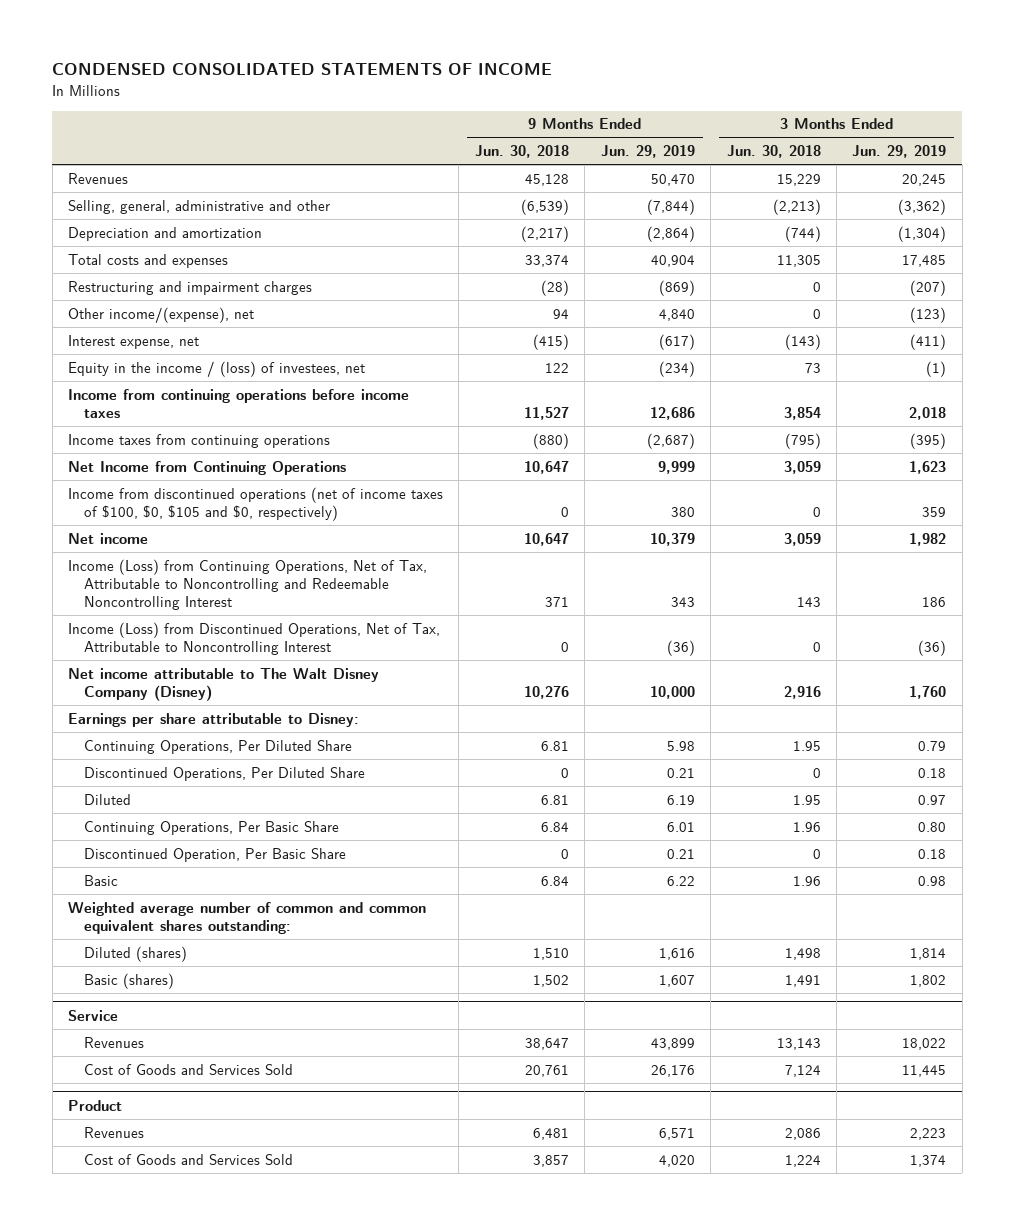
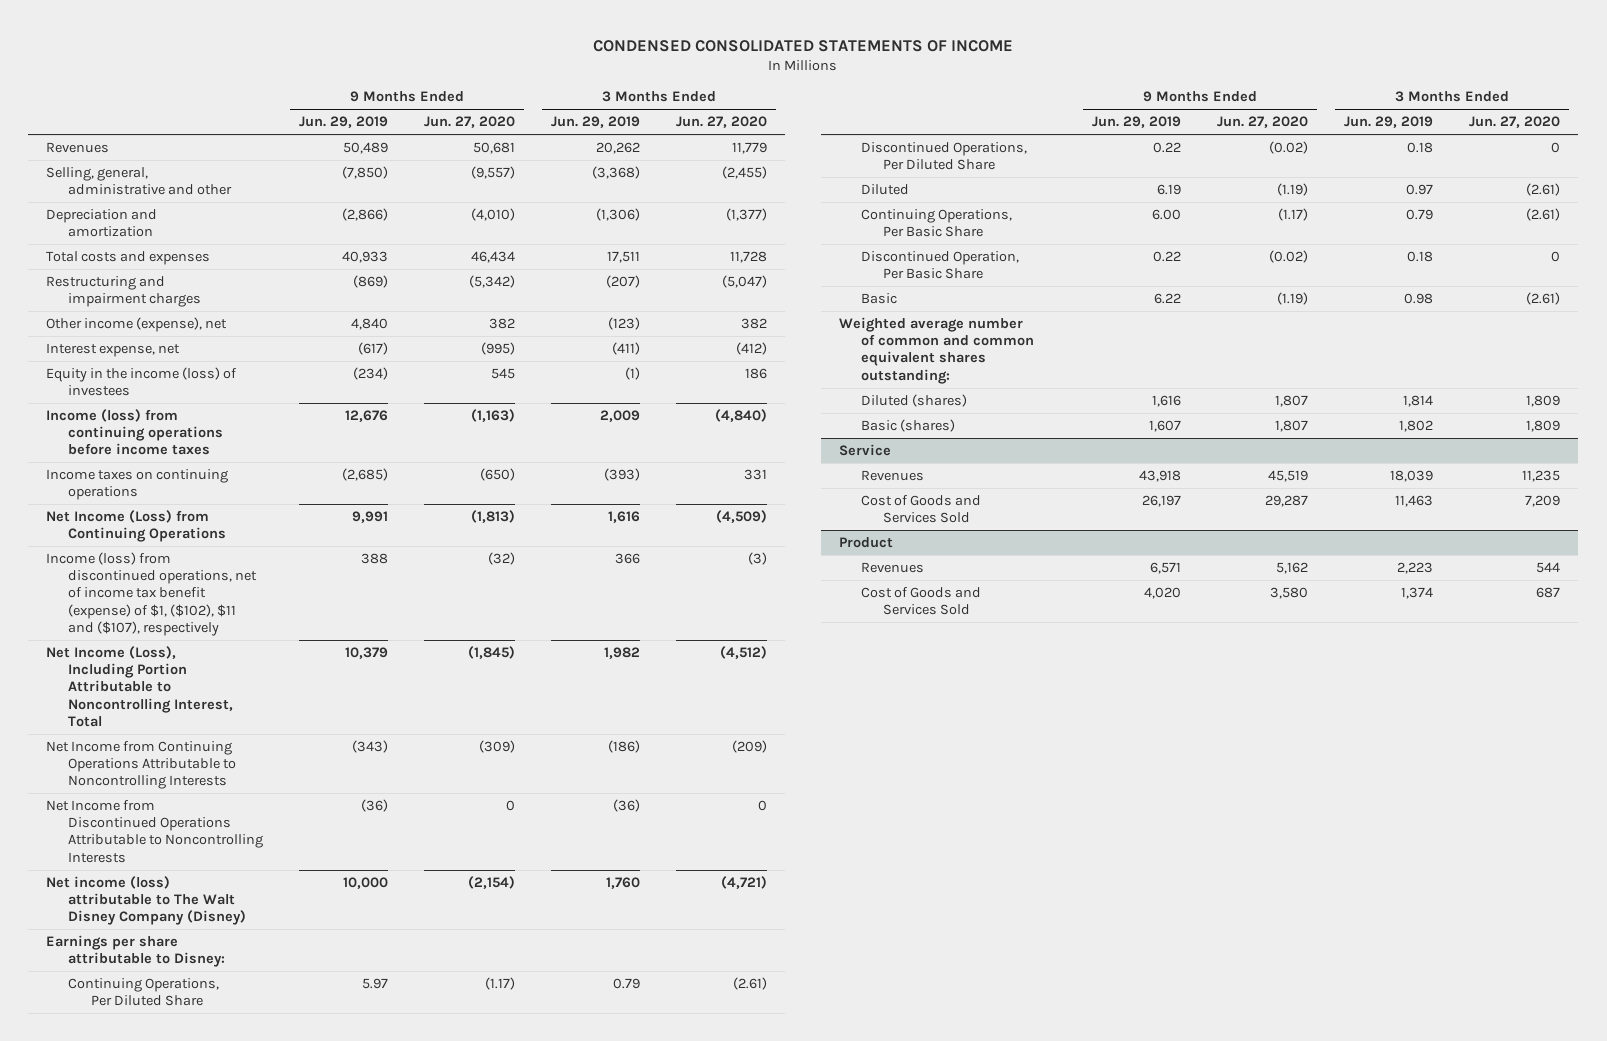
[474,144,569,158] Jun. 30, 2018 -> none
[726,144,821,158] Jun. 30, 2018 -> none
none -> [424,116,516,129] Jun. 27, 2020
none -> [676,116,768,129] Jun. 27, 2020
[650,173,695,186] 50,470 -> [343,141,389,154] 50,489
[902,173,947,186] 20,245 -> [596,141,641,154] 20,262
[646,198,695,215] (7,844) -> [342,165,389,179] (7,850)
[898,198,947,215] (3,362) -> [592,165,641,179] (3,368)
[646,225,695,242] (2,864) -> [342,207,389,221] (2,866)
[898,225,947,242] (1,304) -> [596,207,641,221] (1,306)
[650,254,695,267] 40,904 -> [342,250,389,263] 40,933
[902,254,947,267] 17,485 -> [607,250,641,263] 17,511
[67,306,254,323] Other income/(expense), net -> [46,316,228,332] Other income (expense), net
[67,360,365,377] Equity in the income / (loss) of investees, net -> [46,366,238,397] Equity in the income (loss) of investees
[67,388,409,418] Income from continuing operations before income taxes -> [46,408,224,456] Income (loss) from continuing operations before income taxes
[649,406,695,420] 12,686 -> [345,409,389,422] 12,676
[909,406,947,420] 2,018 -> [600,409,641,422] 2,009
[67,433,330,448] Income taxes from continuing operations -> [46,468,229,501] Income taxes on continuing operations
[646,432,695,449] (2,687) -> [342,467,389,481] (2,685)
[910,432,947,449] (395) -> [604,467,641,481] (393)
[67,460,346,475] Net Income from Continuing Operations -> [46,509,227,543] Net Income (Loss) from Continuing Operations
[657,460,695,474] 9,999 -> [352,510,389,523] 9,991
[909,460,947,474] 1,623 -> [608,510,641,523] 1,616
[67,486,443,521] Income from discontinued operations (net of income taxes of $100, $0, $105 and $0, respectively) -> [46,551,258,636] Income (loss) from discontinued operations, net of income tax benefit (expense) of $1, ($102), $11 and ($107), respectively
[670,506,695,517] 380 -> [361,552,389,564] 388
[922,506,947,517] 359 -> [615,552,641,564] 366
[67,532,148,544] Net income -> [46,645,234,727] Net Income (Loss), Including Portion Attributable to Noncontrolling Interest, Total
[67,558,427,610] Income (Loss) from Continuing Operations, Net of Tax, Attributable to Noncontrolling and Redeemable Noncontrolling Interest -> [46,740,237,790] Net Income from Continuing Operations Attributable to Noncontrolling Interests
[670,596,695,607] 343 -> [352,739,389,753] (343)
[922,596,947,607] 186 -> [608,739,641,753] (186)
[67,621,440,655] Income (Loss) from Discontinued Operations, Net of Tax, Attributable to Noncontrolling Interest -> [46,799,264,863] Net Income from Discontinued Operations Attributable to Noncontrolling Interests
[67,667,379,701] Net income attributable to The Walt Disney Company (Disney) -> [46,875,247,926] Net income (loss) attributable to The Walt Disney Company (Disney)
[666,740,695,751] 5.98 -> [362,977,389,989] 5.97
[666,767,695,778] 0.21 -> [1153,141,1182,153] 0.22
[666,821,695,832] 6.01 -> [1152,208,1182,220] 6.00
[918,821,947,832] 0.80 -> [1406,208,1434,220] 0.79
[666,848,695,859] 0.21 -> [1153,250,1182,262] 0.22
[650,1037,695,1050] 43,899 -> [1139,469,1182,482] 43,918
[902,1037,947,1050] 18,022 -> [1390,469,1434,482] 18,039
[650,1064,695,1077] 26,176 -> [1142,494,1182,507] 26,197
[902,1064,947,1077] 11,445 -> [1395,494,1434,507] 11,463

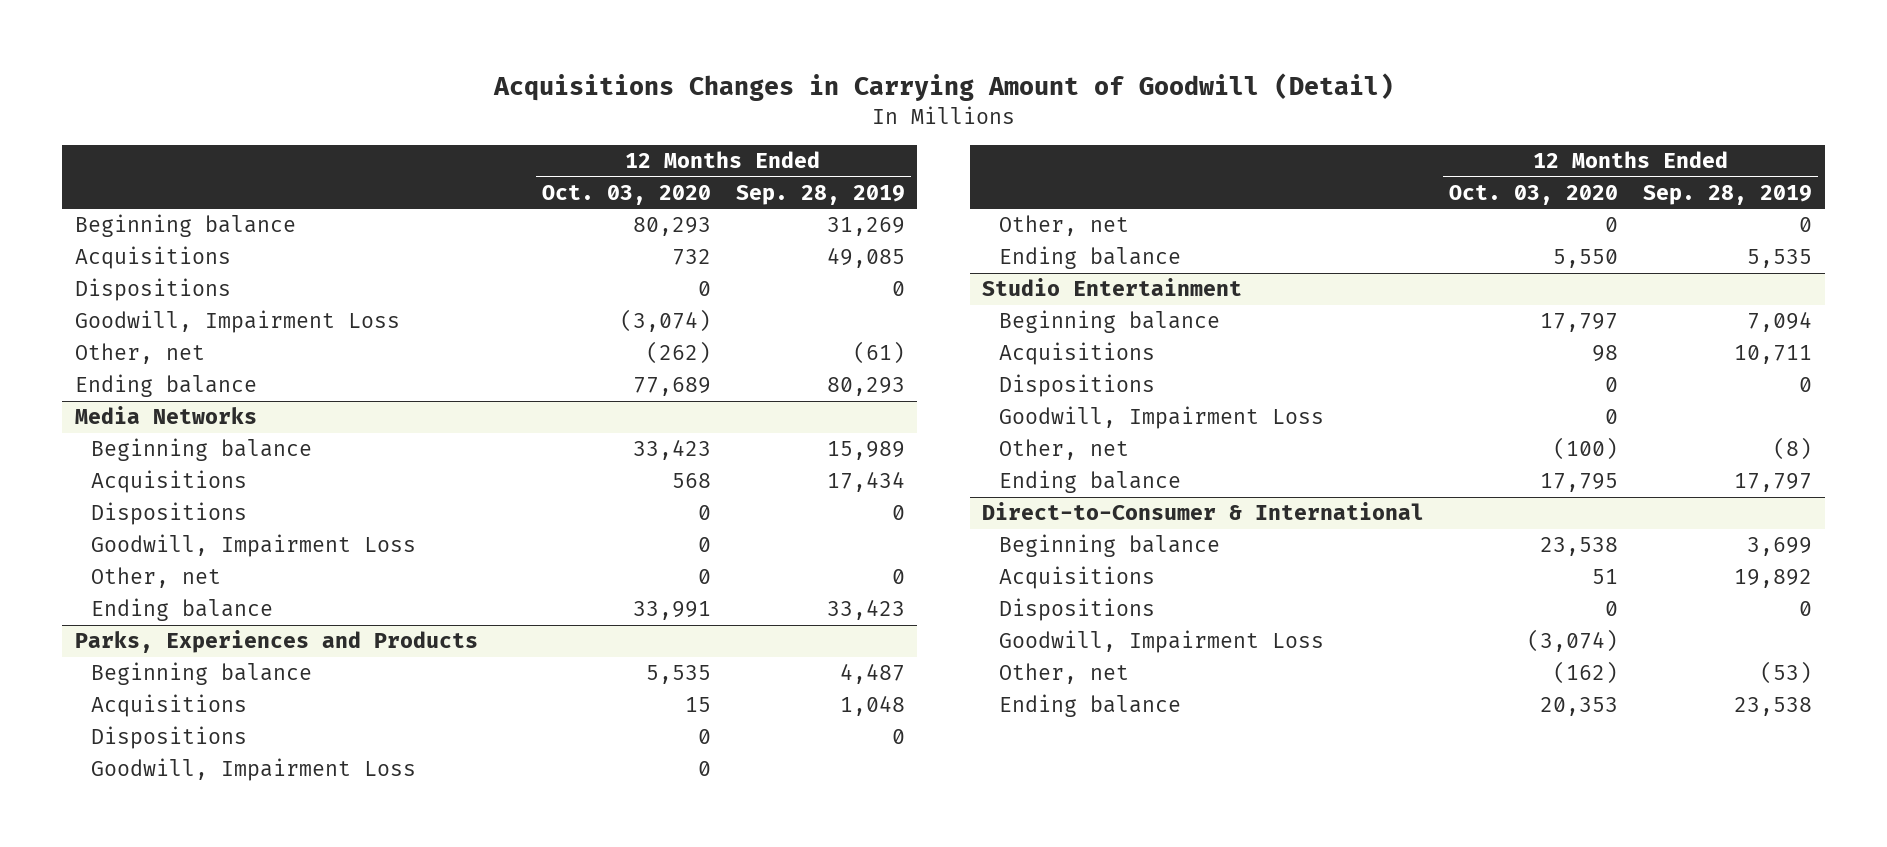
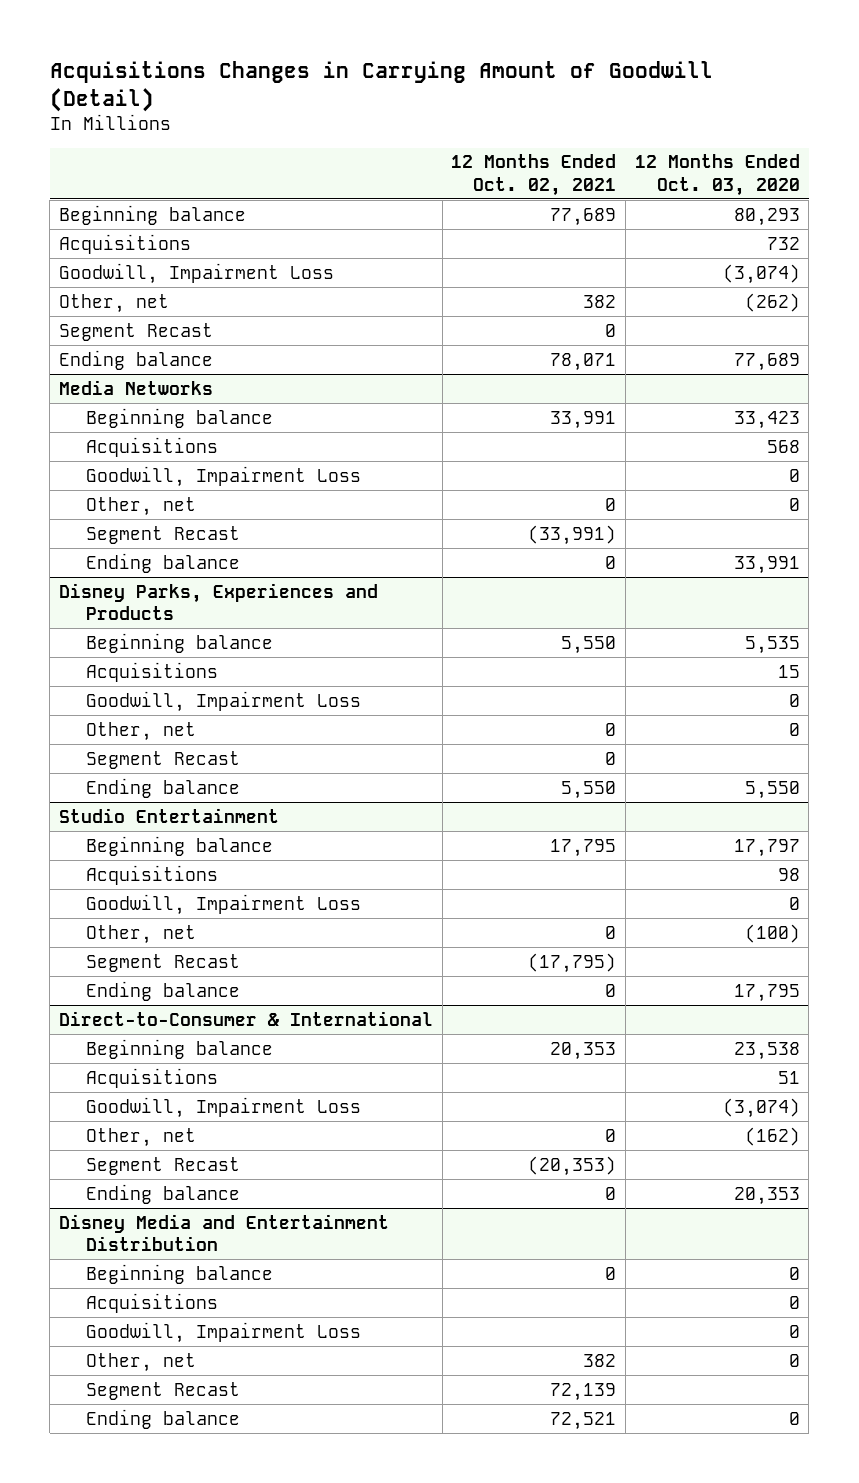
[735,185,905,206] Sep. 28, 2019 -> none
none -> [451,154,617,196] 12 Months Ended Oct. 02, 2021
[74,278,231,302] Dispositions -> none
none -> [59,322,214,341] Segment Recast
[91,502,248,526] Dispositions -> none
none -> [85,525,240,544] Segment Recast
[74,630,478,654] Parks, Experiences and Products -> [59,582,379,620] Disney Parks, Experiences and Products
[91,726,248,750] Dispositions -> none
none -> [85,750,240,769] Segment Recast
[998,374,1155,398] Dispositions -> none
none -> [85,953,240,972] Segment Recast
[998,598,1155,622] Dispositions -> none
none -> [85,1156,240,1175] Segment Recast
none -> [59,1213,390,1251] Disney Media and Entertainment Distribution
none -> [85,1263,273,1284] Beginning balance
none -> [85,1292,218,1313] Acquisitions
none -> [85,1321,361,1343] Goodwill, Impairment Loss
none -> [85,1352,196,1372] Other, net
none -> [85,1381,240,1400] Segment Recast
none -> [85,1408,240,1429] Ending balance

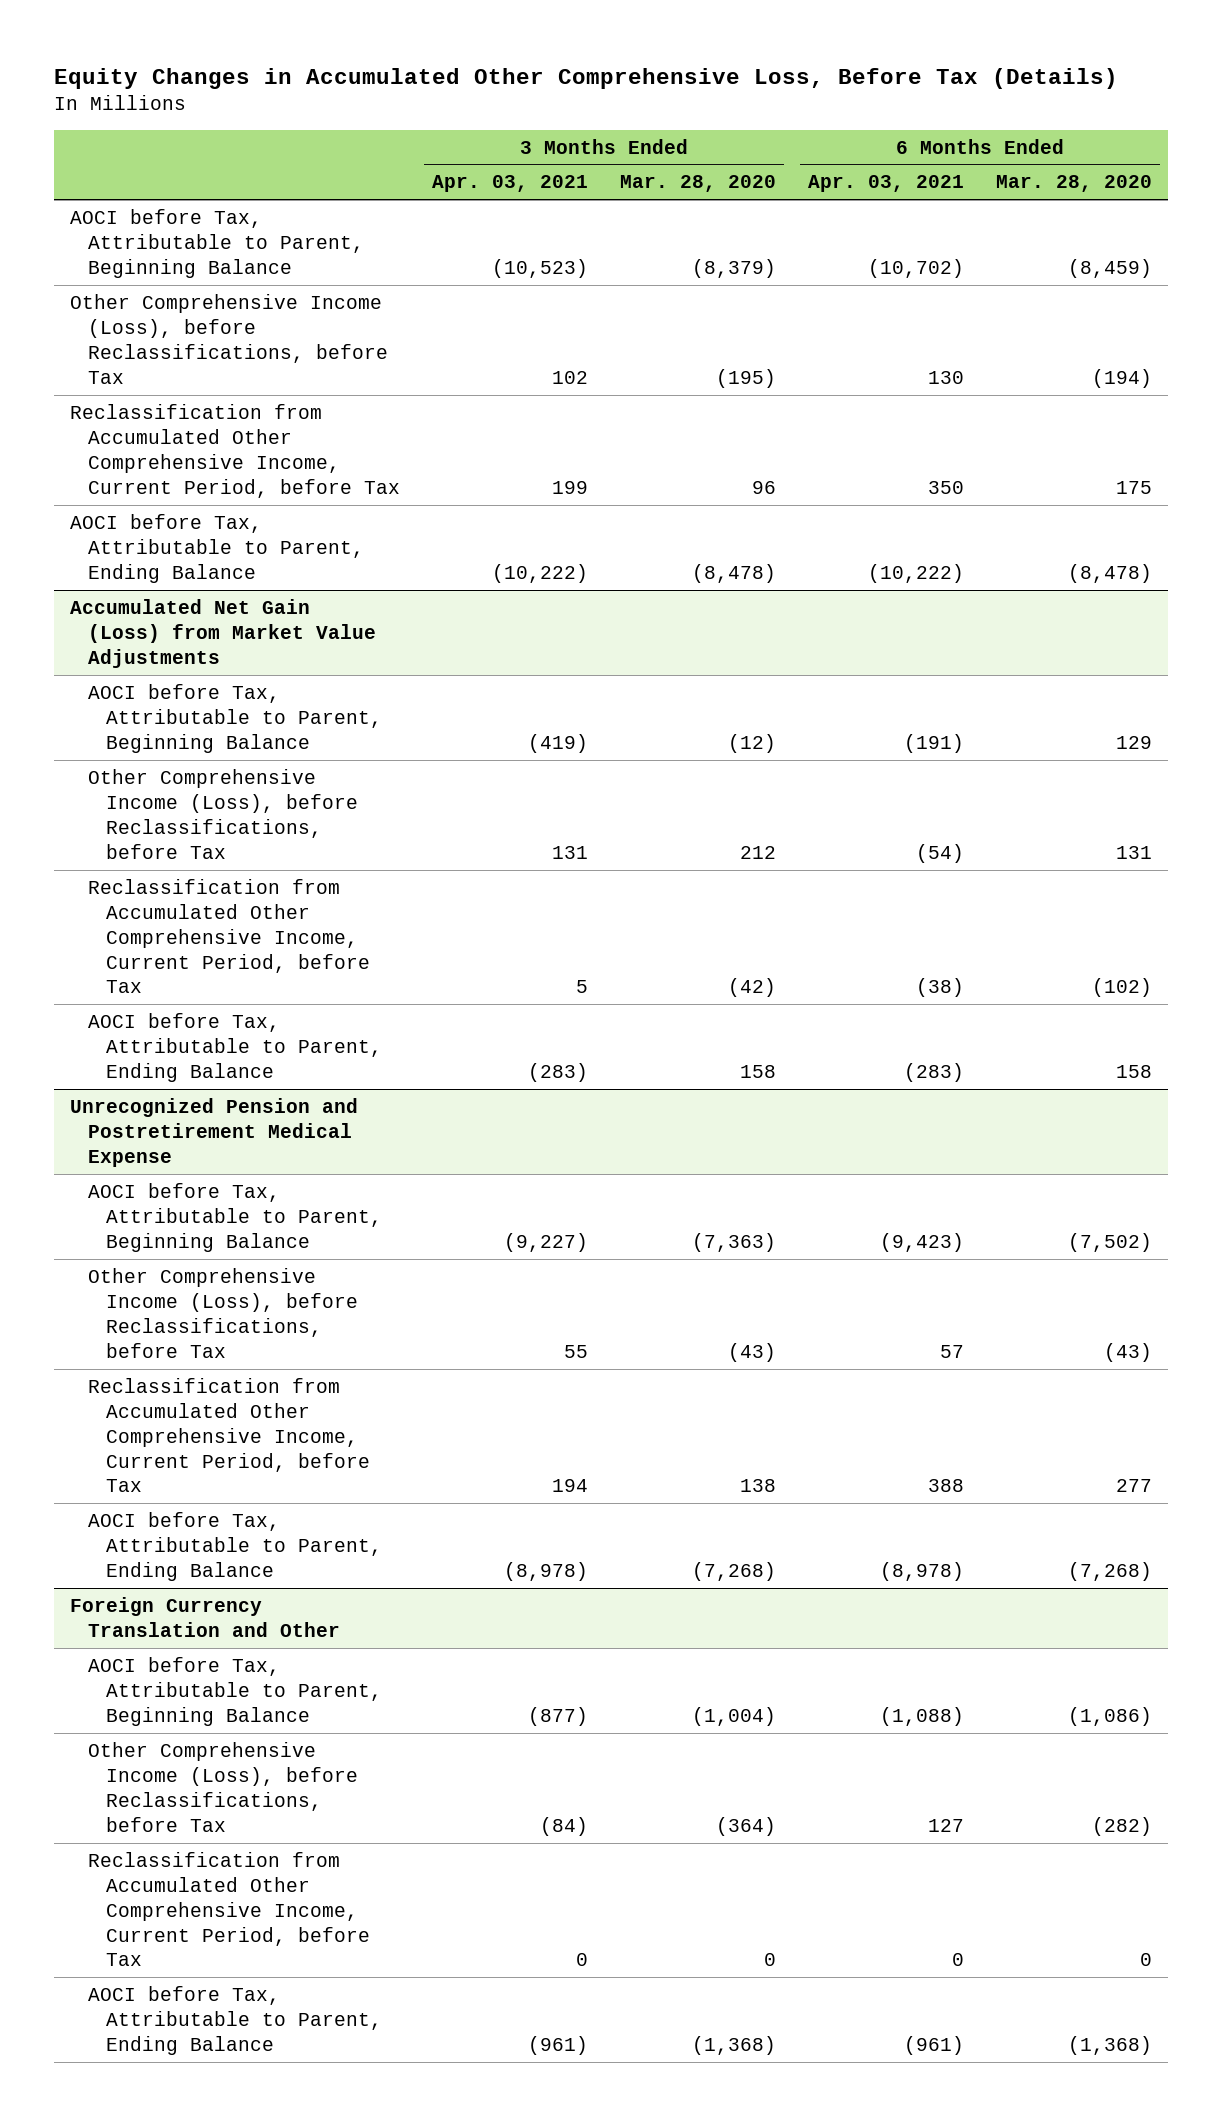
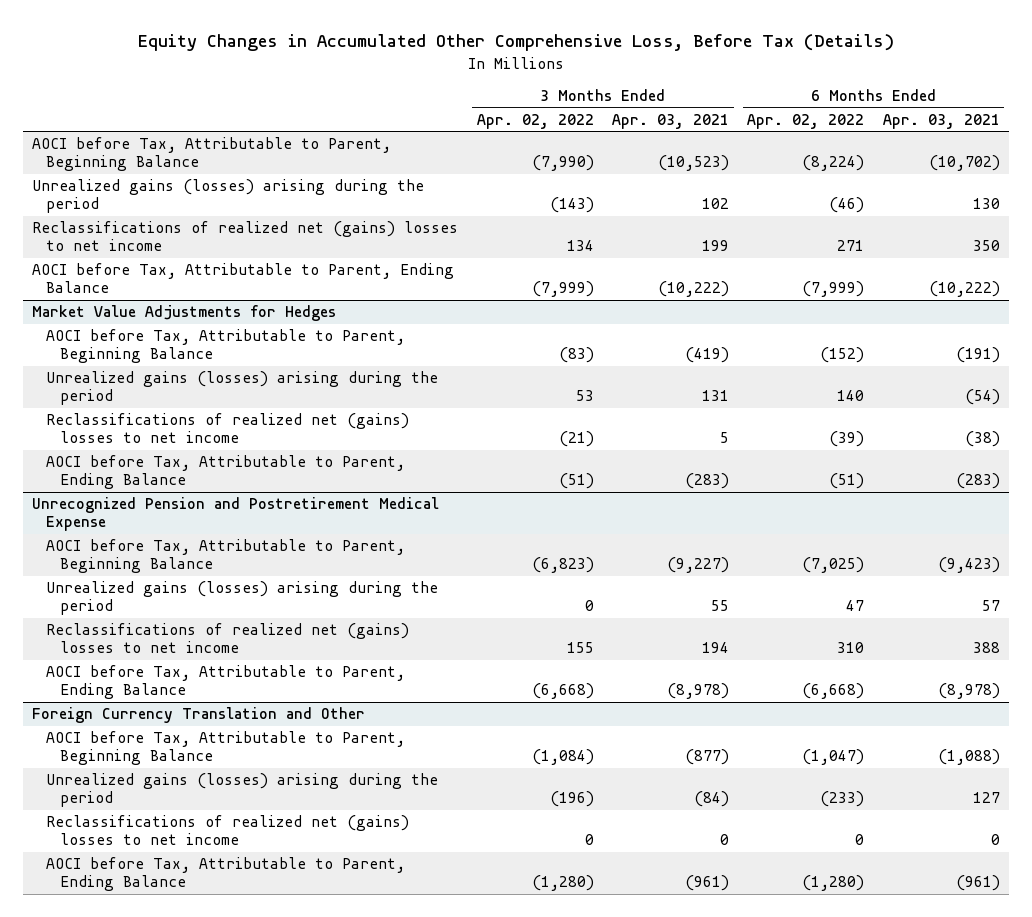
[620,175,777,193] Mar. 28, 2020 -> none
[995,175,1152,193] Mar. 28, 2020 -> none
none -> [476,113,594,129] Apr. 02, 2022
none -> [747,113,865,129] Apr. 02, 2022
[70,293,389,384] Other Comprehensive Income (Loss), before Reclassifications, before Tax -> [32,179,425,214] Unrealized gains (losses) arising during the period
[70,403,401,498] Reclassification from Accumulated Other Comprehensive Income, Current Period, before Tax -> [32,221,459,252] Reclassifications of realized net (gains) losses to net income
[70,598,377,668] Accumulated Net Gain (Loss) from Market Value Adjustments -> [32,305,337,322] Market Value Adjustments for Hedges
[88,768,359,859] Other Comprehensive Income (Loss), before Reclassifications, before Tax -> [46,371,439,406] Unrealized gains (losses) arising during the period
[88,878,371,994] Reclassification from Accumulated Other Comprehensive Income, Current Period, before Tax -> [46,413,410,444] Reclassifications of realized net (gains) losses to net income
[88,1267,359,1358] Other Comprehensive Income (Loss), before Reclassifications, before Tax -> [46,581,439,616] Unrealized gains (losses) arising during the period
[88,1377,371,1493] Reclassification from Accumulated Other Comprehensive Income, Current Period, before Tax -> [46,623,410,654] Reclassifications of realized net (gains) losses to net income
[88,1741,359,1832] Other Comprehensive Income (Loss), before Reclassifications, before Tax -> [46,773,439,808] Unrealized gains (losses) arising during the period
[88,1851,371,1967] Reclassification from Accumulated Other Comprehensive Income, Current Period, before Tax -> [46,815,410,846] Reclassifications of realized net (gains) losses to net income

